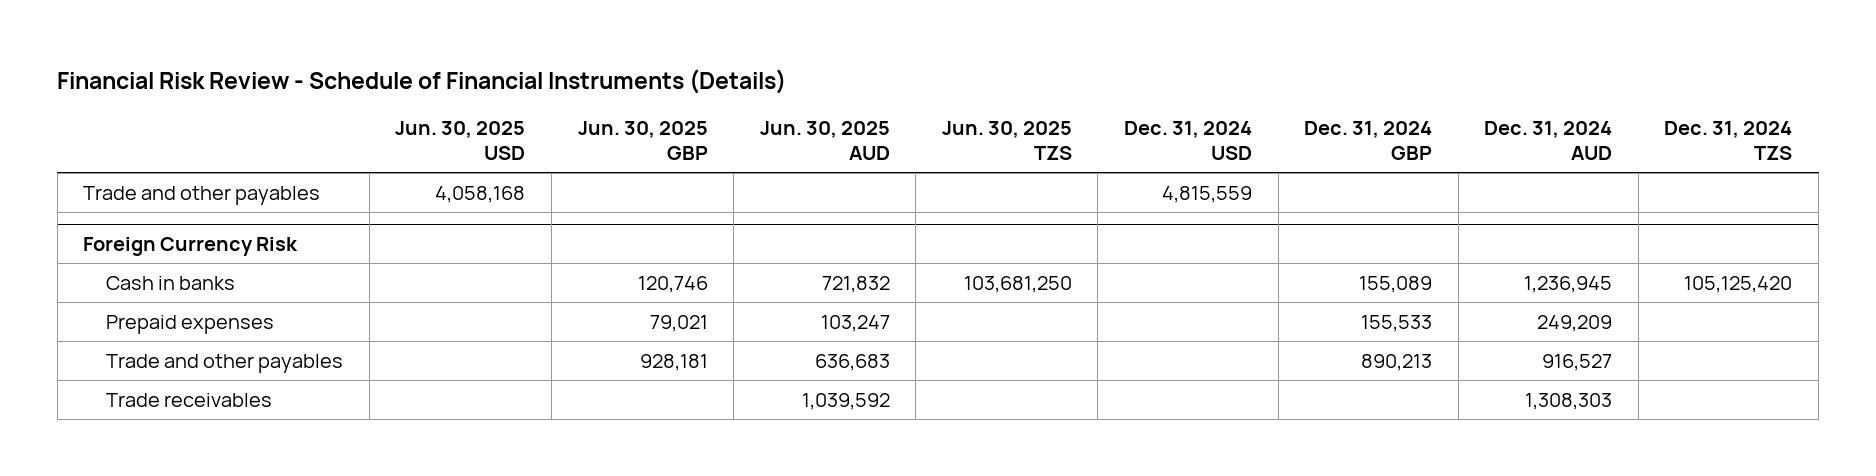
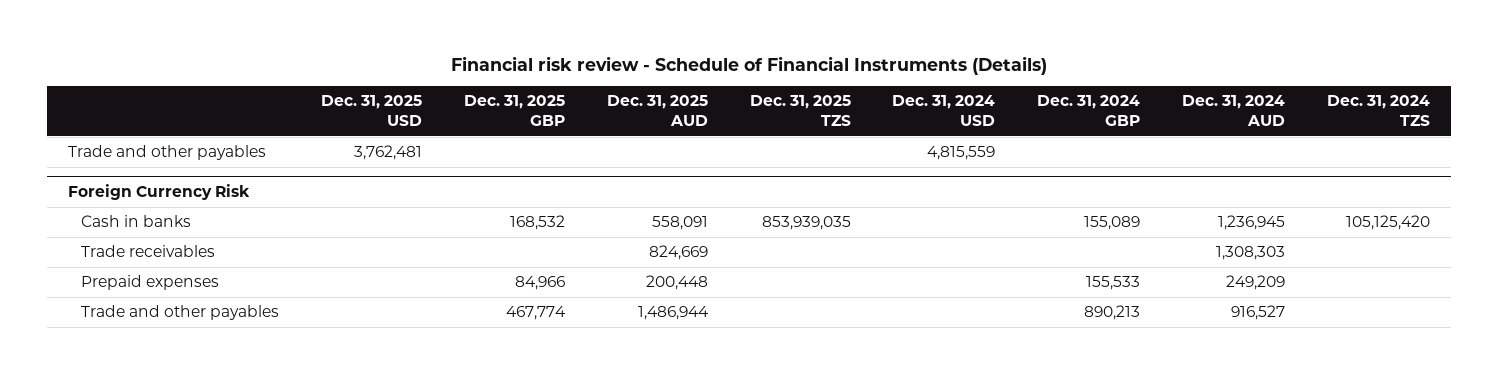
[57,68,787,94] Financial Risk Review - Schedule of Financial Instruments (Details) -> [450,55,1047,75] Financial risk review - Schedule of Financial Instruments (Details)
[395,121,526,161] Jun. 30, 2025 USD -> none
[577,121,708,161] Jun. 30, 2025 GBP -> none
[759,121,890,161] Jun. 30, 2025 AUD -> none
[941,121,1072,161] Jun. 30, 2025 TZS -> none
none -> [321,95,423,127] Dec. 31, 2025 USD
none -> [464,95,566,127] Dec. 31, 2025 GBP
none -> [606,95,708,127] Dec. 31, 2025 AUD
none -> [749,95,851,127] Dec. 31, 2025 TZS
[106,392,273,407] Trade receivables -> [81,245,216,258] Trade receivables

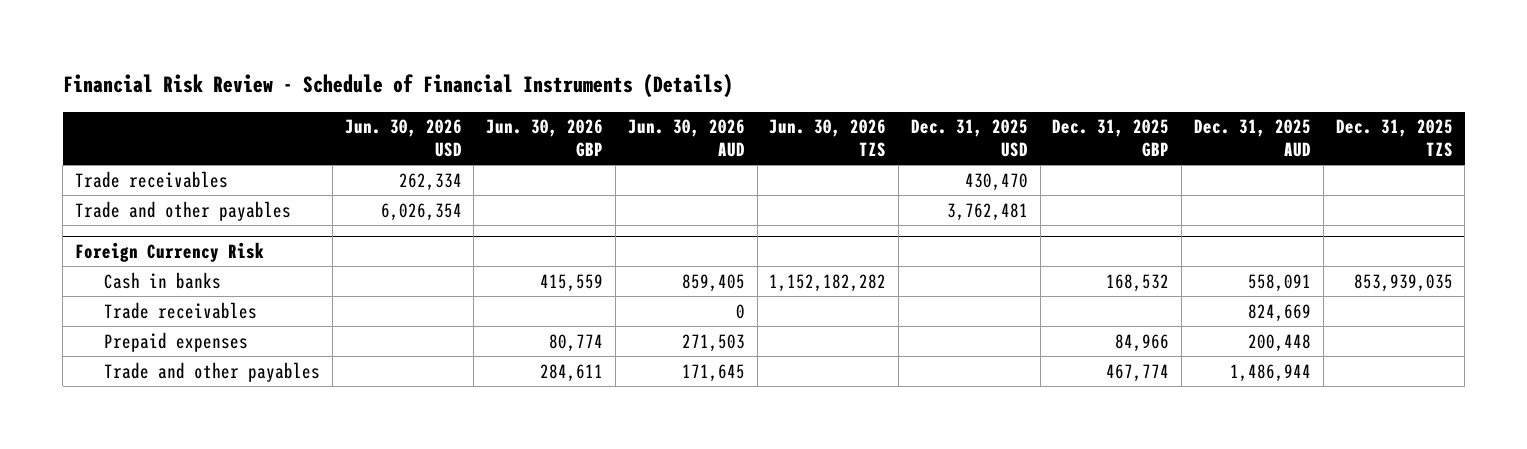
[450,55,1047,75] Financial risk review - Schedule of Financial Instruments (Details) -> [62,74,733,99] Financial Risk Review - Schedule of Financial Instruments (Details)
[892,95,996,127] Dec. 31, 2024 USD -> none
[1037,95,1141,127] Dec. 31, 2024 GBP -> none
[1182,95,1286,127] Dec. 31, 2024 AUD -> none
[1326,95,1430,127] Dec. 31, 2024 TZS -> none
none -> [344,119,462,157] Jun. 30, 2026 USD
none -> [486,119,604,157] Jun. 30, 2026 GBP
none -> [627,119,745,157] Jun. 30, 2026 AUD
none -> [769,119,887,157] Jun. 30, 2026 TZS
none -> [74,170,228,188] Trade receivables

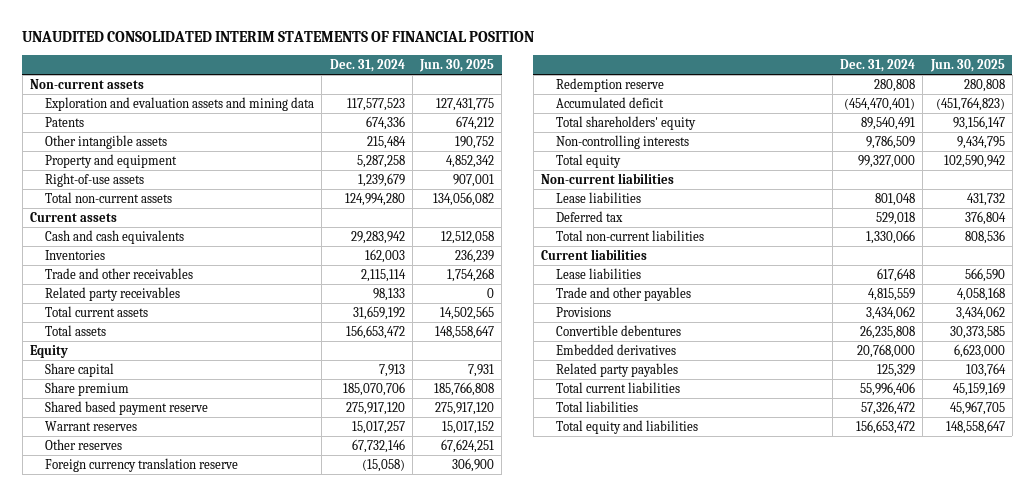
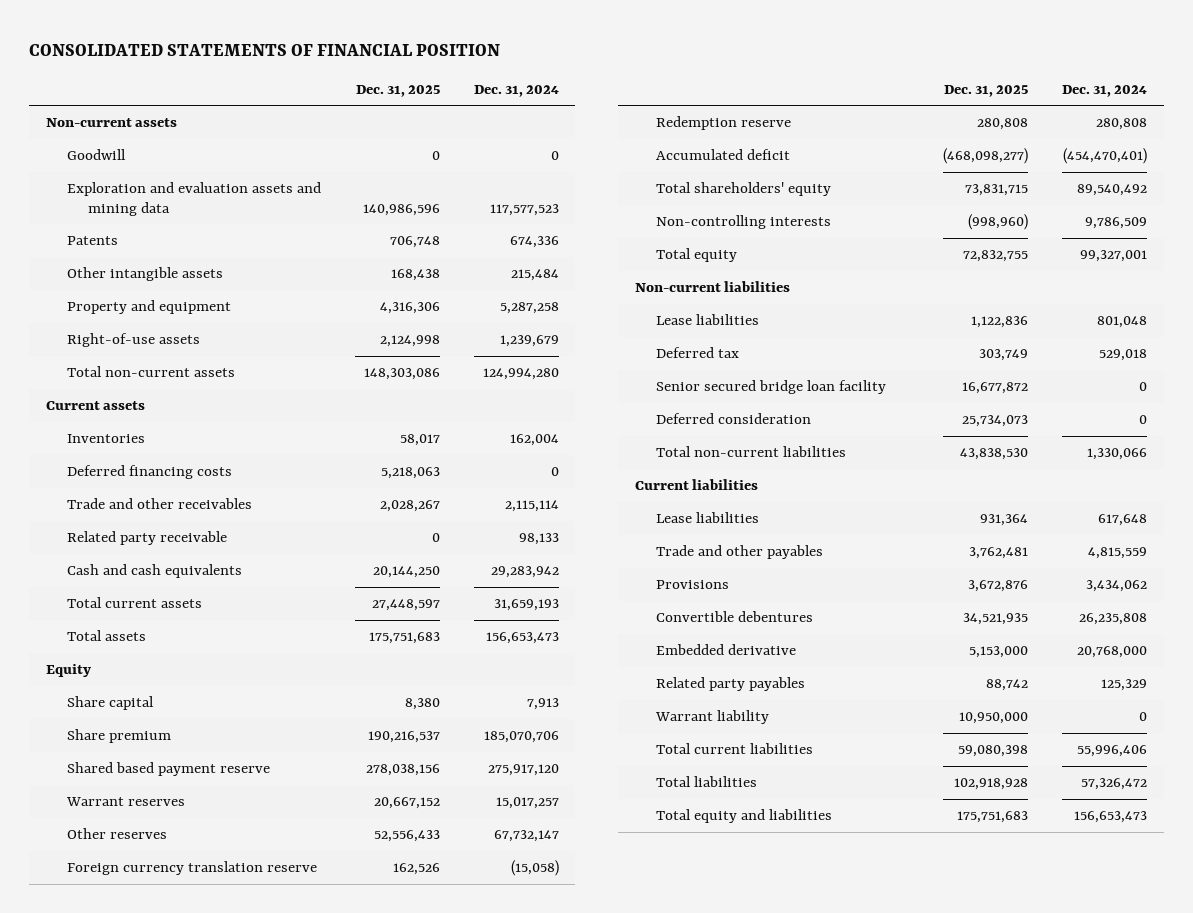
[22,31,535,43] UNAUDITED CONSOLIDATED INTERIM STATEMENTS OF FINANCIAL POSITION -> [29,43,501,56] CONSOLIDATED STATEMENTS OF FINANCIAL POSITION
[418,58,494,72] Jun. 30, 2025 -> none
none -> [355,84,440,97] Dec. 31, 2025
none -> [67,149,127,161] Goodwill
[364,249,405,264] 162,003 -> [509,434,559,447] 162,004
none -> [67,465,233,480] Deferred financing costs
[45,287,181,302] Related party receivables -> [67,531,228,546] Related party receivable
[45,230,185,245] Cash and cash equivalents -> [67,564,243,579] Cash and cash equivalents
[352,306,405,321] 31,659,192 -> [493,599,559,612] 31,659,193
[345,325,405,340] 156,653,472 -> [485,632,559,645] 156,653,473
[351,439,405,454] 67,732,146 -> [493,830,559,843] 67,732,147
[861,117,916,131] 89,540,491 -> [1077,184,1148,197] 89,540,492
[858,155,916,169] 99,327,000 -> [1080,250,1148,263] 99,327,001
none -> [655,380,886,395] Senior secured bridge loan facility
none -> [655,413,811,425] Deferred consideration
[555,344,676,356] Embedded derivatives -> [655,644,796,656] Embedded derivative
none -> [654,710,769,725] Warrant liability
[856,420,916,435] 156,653,472 -> [1074,811,1148,824] 156,653,473

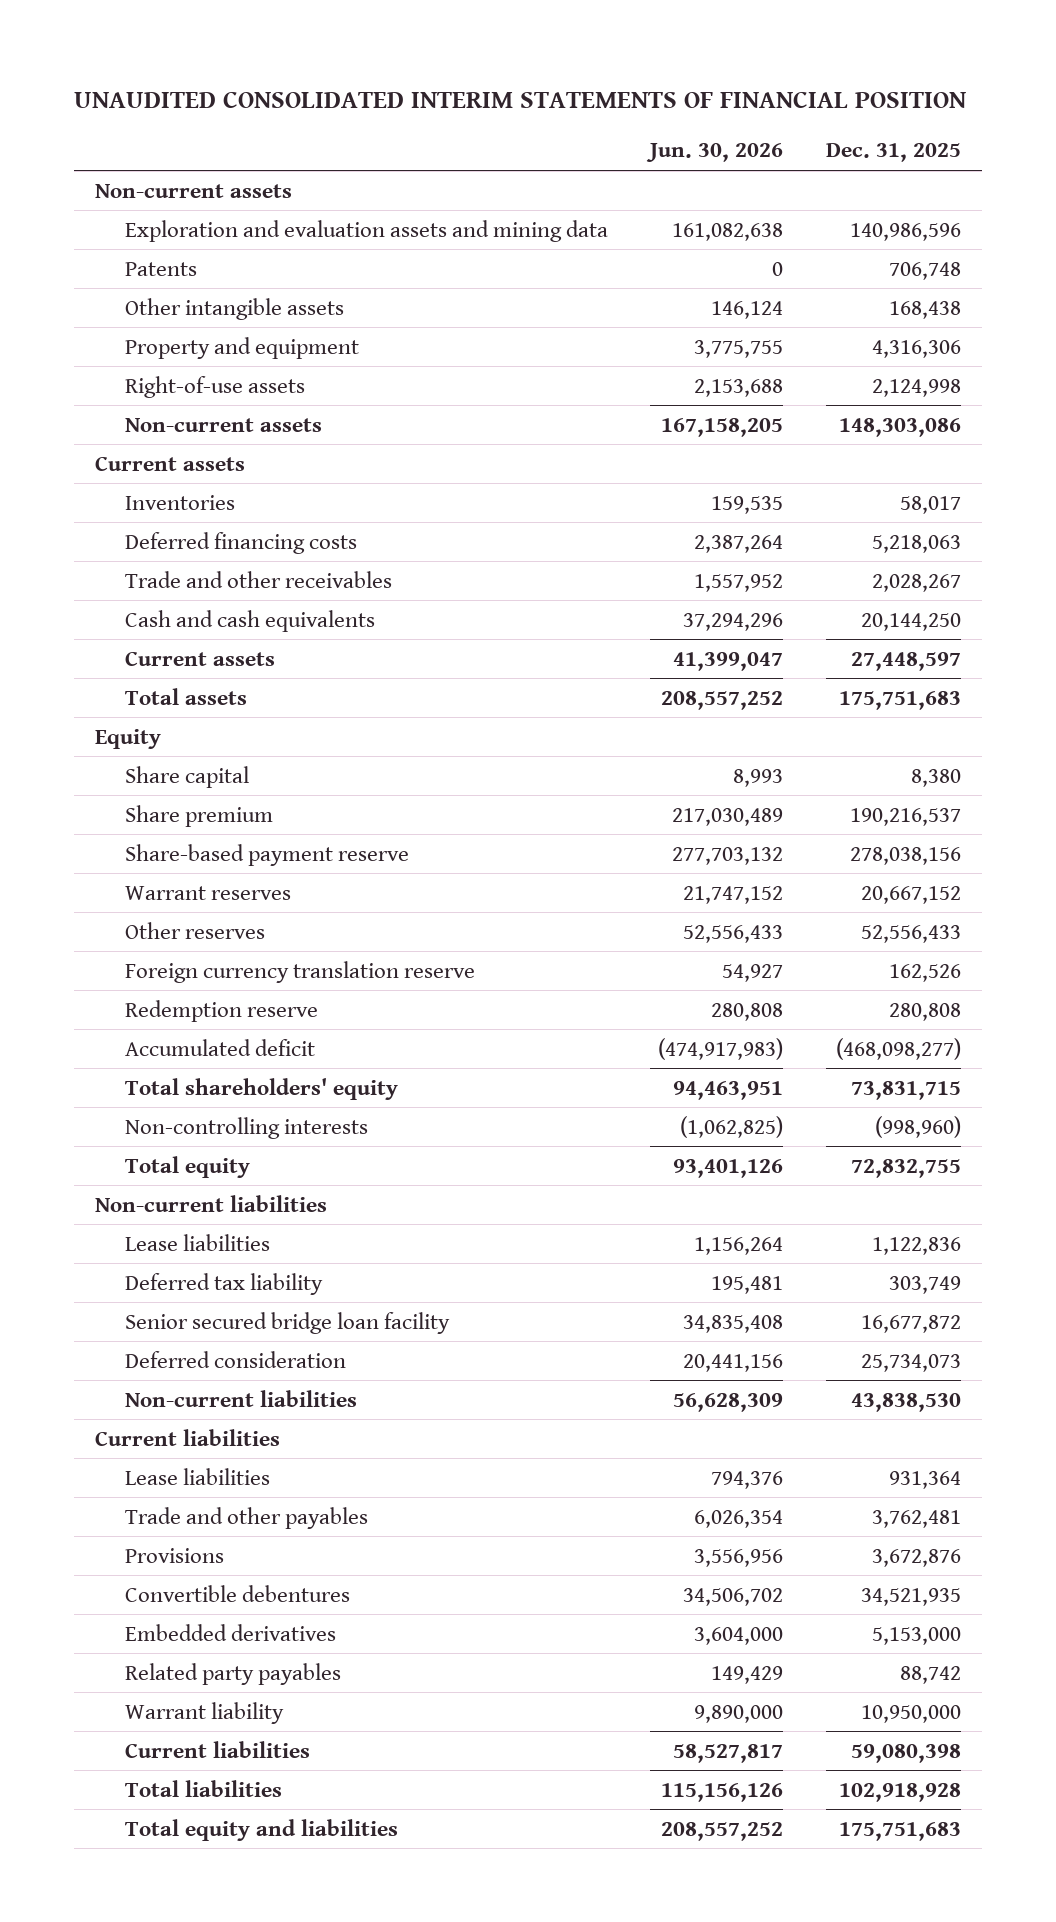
[29,43,501,56] CONSOLIDATED STATEMENTS OF FINANCIAL POSITION -> [73,91,966,109] UNAUDITED CONSOLIDATED INTERIM STATEMENTS OF FINANCIAL POSITION
[473,84,559,97] Dec. 31, 2024 -> none
none -> [646,143,784,163] Jun. 30, 2026
[67,149,127,161] Goodwill -> none
[67,366,236,378] Total non-current assets -> [124,417,322,432] Non-current assets
[67,531,228,546] Related party receivable -> none
[67,597,203,609] Total current assets -> [124,650,275,666] Current assets
[67,762,271,777] Shared based payment reserve -> [124,843,409,866] Share-based payment reserve
[655,347,739,359] Deferred tax -> [124,1272,323,1295] Deferred tax liability
[655,446,846,458] Total non-current liabilities -> [124,1389,357,1407] Non-current liabilities
[655,644,796,656] Embedded derivative -> [124,1623,336,1641] Embedded derivatives
[655,743,813,755] Total current liabilities -> [124,1740,310,1758] Current liabilities

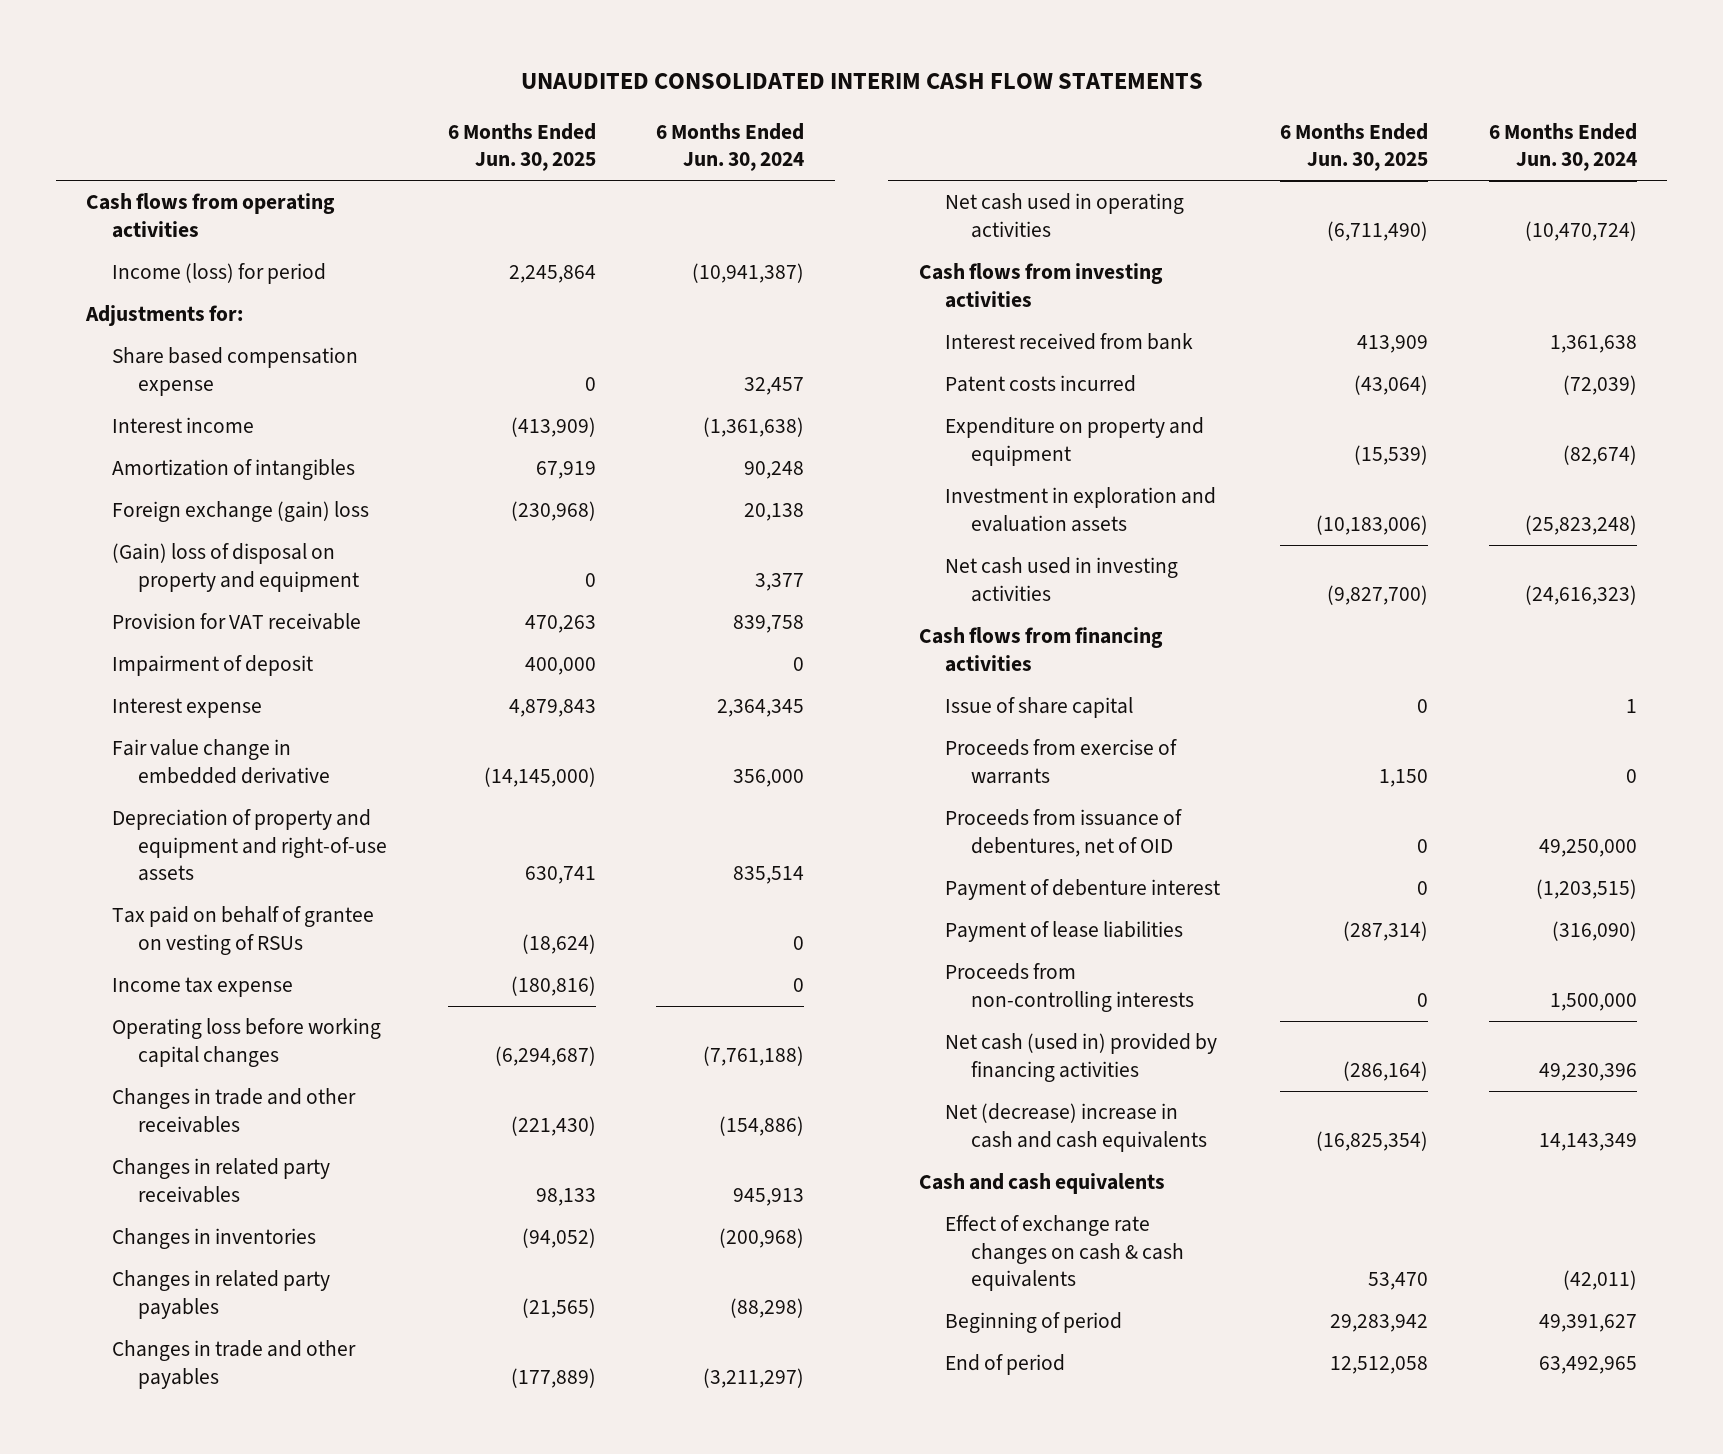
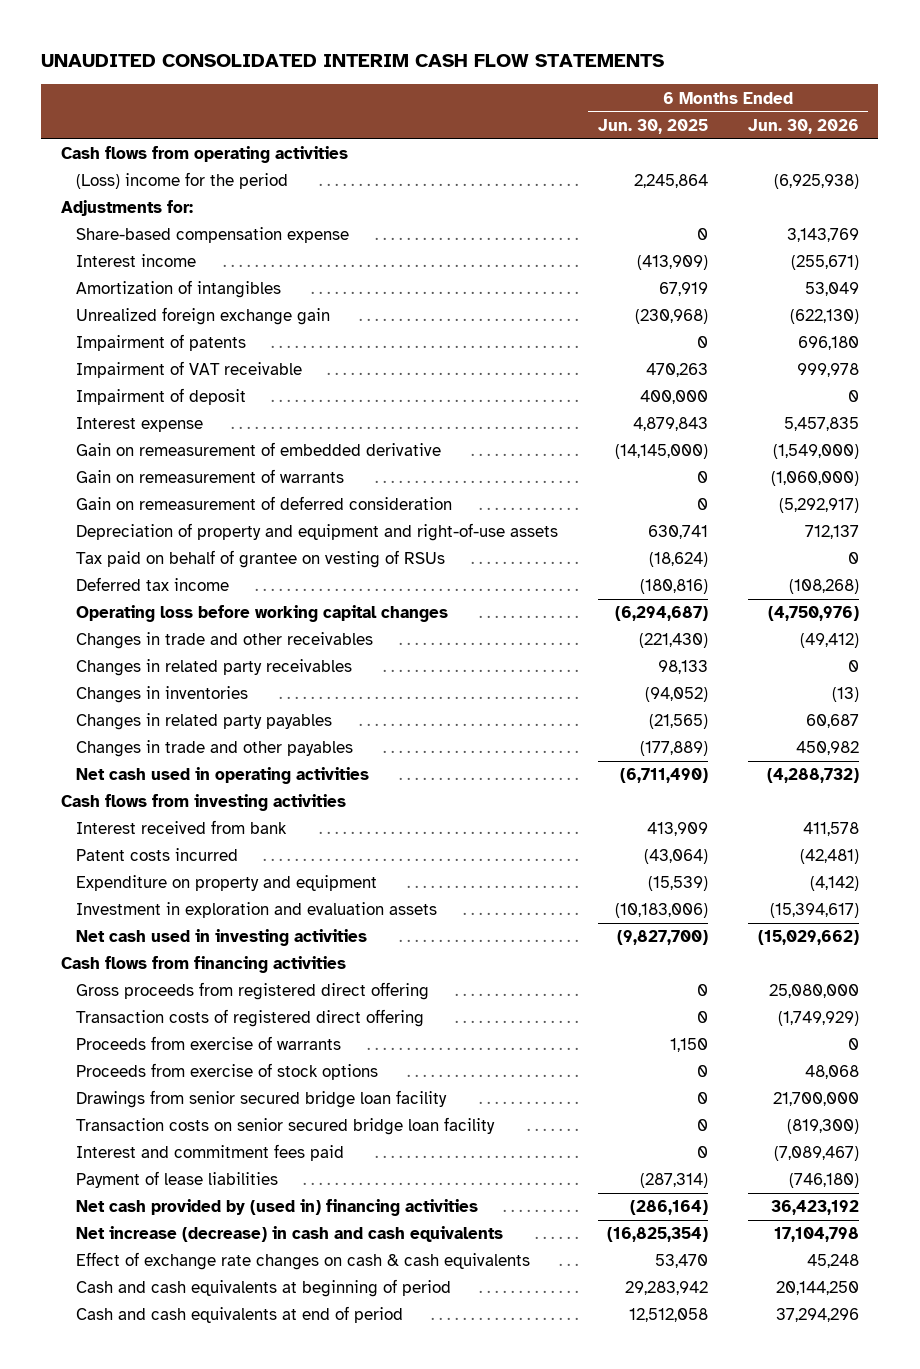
[656,122,805,172] 6 Months Ended Jun. 30, 2024 -> none
none -> [747,118,859,134] Jun. 30, 2026
[112,262,327,284] Income (loss) for period -> [76,172,289,190] (Loss) income for the period
[112,346,359,396] Share based compensation expense -> [76,227,350,244] Share-based compensation expense
[112,542,360,592] (Gain) loss of disposal on property and equipment -> none
[112,500,370,522] Foreign exchange (gain) loss -> [76,307,331,326] Unrealized foreign exchange gain
none -> [76,334,247,352] Impairment of patents
[112,612,362,630] Provision for VAT receivable -> [76,361,303,379] Impairment of VAT receivable
[112,738,331,784] Fair value change in embedded derivative -> [76,442,442,457] Gain on remeasurement of embedded derivative
none -> [76,469,345,484] Gain on remeasurement of warrants
none -> [76,496,453,511] Gain on remeasurement of deferred consideration
[112,976,294,997] Income tax expense -> [76,577,230,592] Deferred tax income
[944,696,1133,718] Issue of share capital -> [76,982,430,1001] Gross proceeds from registered direct offering
none -> [76,1009,425,1028] Transaction costs of registered direct offering
[944,808,1182,857] Proceeds from issuance of debentures, net of OID -> none
[944,878,1220,900] Payment of debenture interest -> none
none -> [76,1063,379,1081] Proceeds from exercise of stock options
none -> [76,1090,448,1109] Drawings from senior secured bridge loan facility
none -> [76,1117,496,1136] Transaction costs on senior secured bridge loan facility
none -> [76,1144,345,1162] Interest and commitment fees paid
[944,962,1194,1012] Proceeds from non-controlling interests -> none
[918,1172,1165,1194] Cash and cash equivalents -> none
[944,1032,1217,1082] Net cash (used in) provided by financing activities -> [76,1199,479,1217] Net cash provided by (used in) financing activities
[944,1102,1207,1152] Net (decrease) increase in cash and cash equivalents -> [76,1226,504,1243] Net increase (decrease) in cash and cash equivalents
[944,1311,1122,1333] Beginning of period -> [76,1279,452,1298] Cash and cash equivalents at beginning of period
[944,1353,1065,1375] End of period -> [76,1306,404,1324] Cash and cash equivalents at end of period

